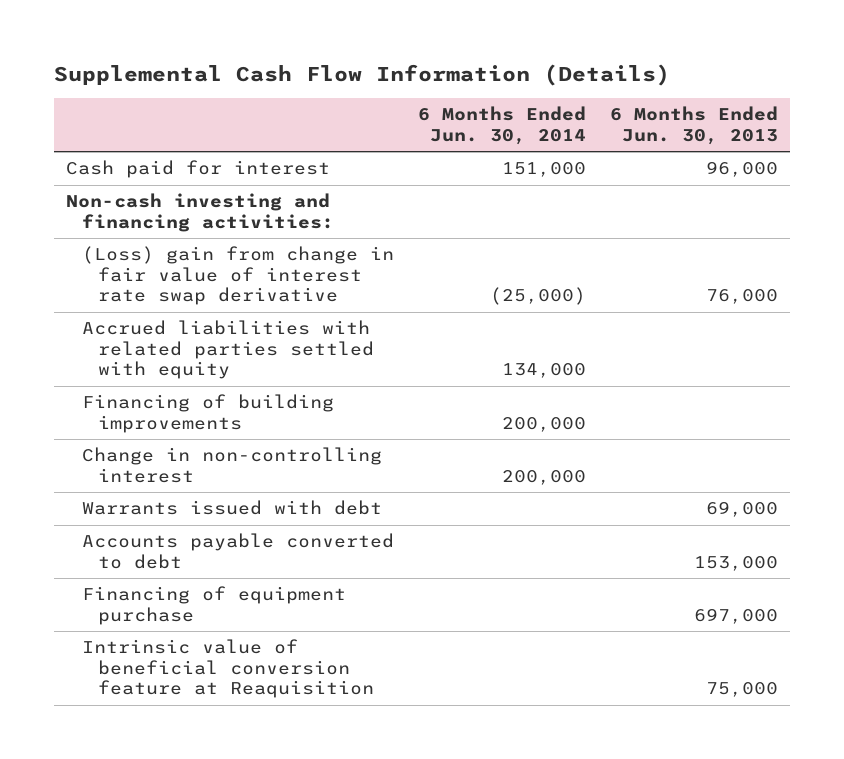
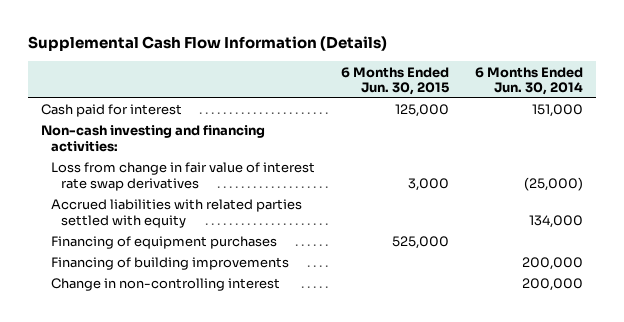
[609,106,778,145] 6 Months Ended Jun. 30, 2013 -> none
none -> [340,66,449,95] 6 Months Ended Jun. 30, 2015
[81,246,394,306] (Loss) gain from change in fair value of interest rate swap derivative -> [51,162,316,191] Loss from change in fair value of interest rate swap derivatives
none -> [51,236,278,250] Financing of equipment purchases
[81,500,382,516] Warrants issued with debt -> none
[81,533,394,569] Accounts payable converted to debt -> none
[81,586,346,625] Financing of equipment purchase -> none
[81,639,374,699] Intrinsic value of beneficial conversion feature at Reaquisition -> none

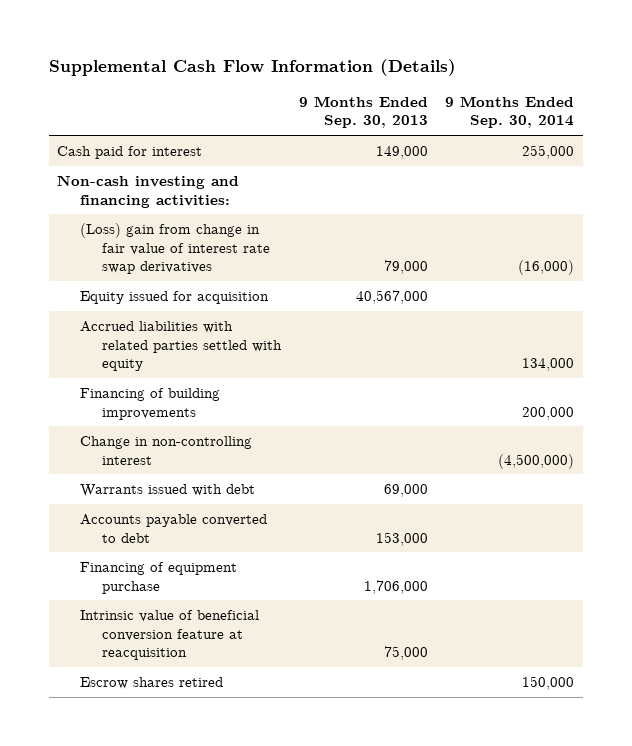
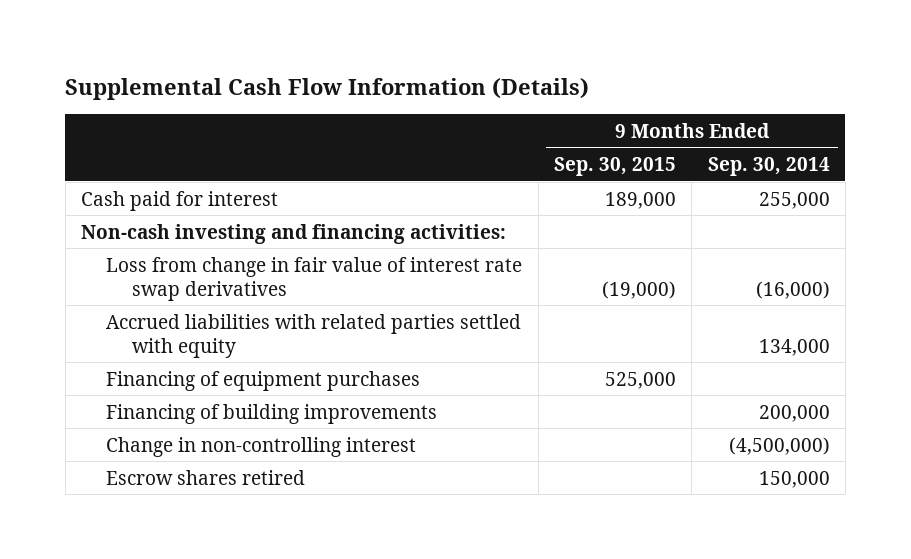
[298,95,428,129] 9 Months Ended Sep. 30, 2013 -> none
none -> [554,156,677,176] Sep. 30, 2015
[79,291,269,305] Equity issued for acquisition -> none
[79,223,270,275] (Loss) gain from change in fair value of interest rate swap derivatives -> [106,256,523,301] Loss from change in fair value of interest rate swap derivatives
none -> [106,370,421,391] Financing of equipment purchases
[79,484,255,498] Warrants issued with debt -> none
[79,514,267,543] Accounts payable converted to debt -> none
[79,562,237,594] Financing of equipment purchase -> none
[79,610,259,661] Intrinsic value of beneficial conversion feature at reacquisition -> none

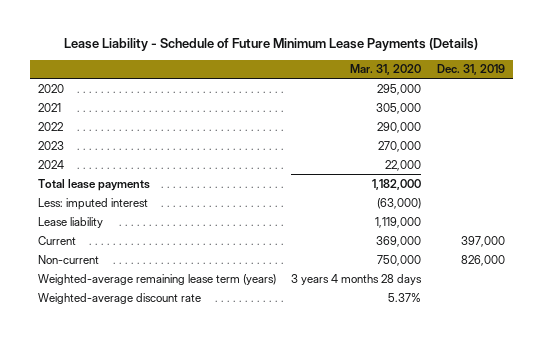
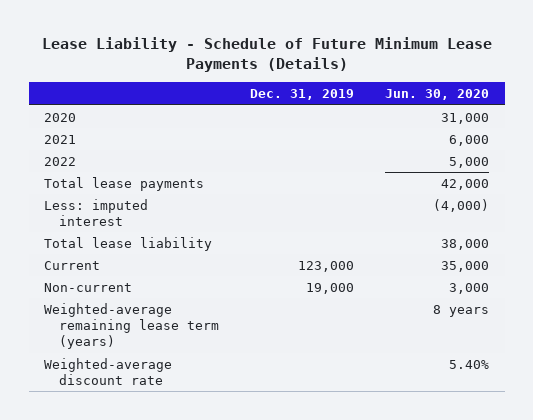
[350,64,422,76] Mar. 31, 2020 -> none
none -> [385,89,490,101] Jun. 30, 2020
[37,140,64,150] 2023 -> none
[37,159,64,169] 2024 -> none
[37,216,103,228] Lease liability -> [44,236,213,251] Total lease liability
[460,235,505,247] 397,000 -> [298,260,355,272] 123,000
[460,254,505,266] 826,000 -> [306,282,355,294] 19,000

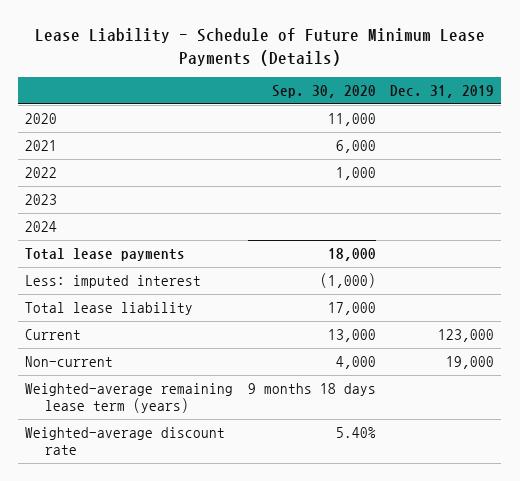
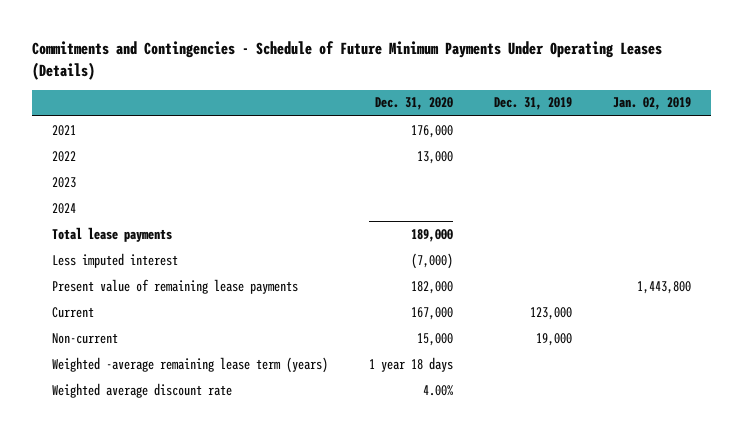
[34,28,485,66] Lease Liability - Schedule of Future Minimum Lease Payments (Details) -> [32,40,663,80] Commitments and Contingencies - Schedule of Future Minimum Payments Under Operating Leases (Details)
[271,84,376,98] Sep. 30, 2020 -> none
none -> [375,97,454,111] Dec. 31, 2020
none -> [612,97,691,111] Jan. 02, 2019
[25,112,58,124] 2020 -> none
[25,274,202,288] Less: imputed interest -> [52,252,179,268] Less imputed interest
[25,301,194,315] Total lease liability -> [52,278,299,294] Present value of remaining lease payments
[25,382,234,413] Weighted-average remaining lease term (years) -> [52,356,329,373] Weighted -average remaining lease term (years)
[25,426,226,455] Weighted-average discount rate -> [52,382,233,398] Weighted average discount rate

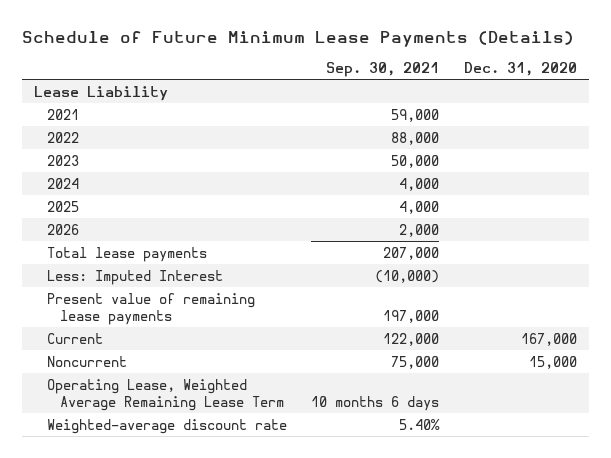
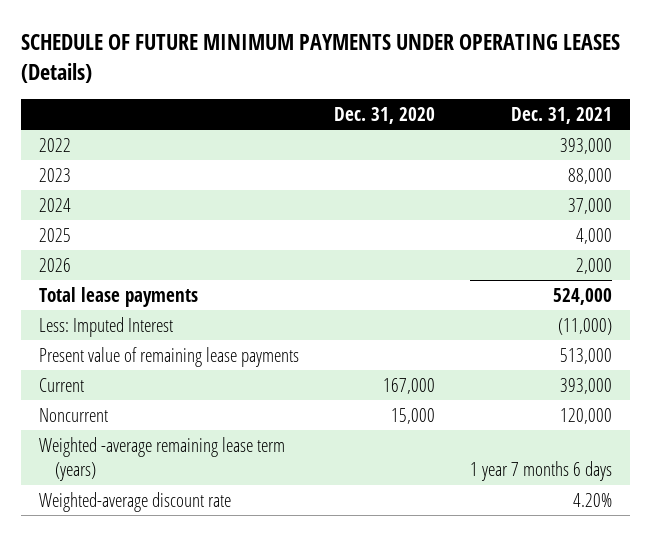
[22,30,575,47] Schedule of Future Minimum Lease Payments (Details) -> [20,34,620,83] SCHEDULE OF FUTURE MINIMUM PAYMENTS UNDER OPERATING LEASES (Details)
[326,61,440,77] Sep. 30, 2021 -> none
none -> [511,106,613,124] Dec. 31, 2021
[34,85,169,101] Lease Liability -> none
[46,108,79,120] 2021 -> none
[46,378,284,411] Operating Lease, Weighted Average Remaining Lease Term -> [38,436,285,482] Weighted -average remaining lease term (years)

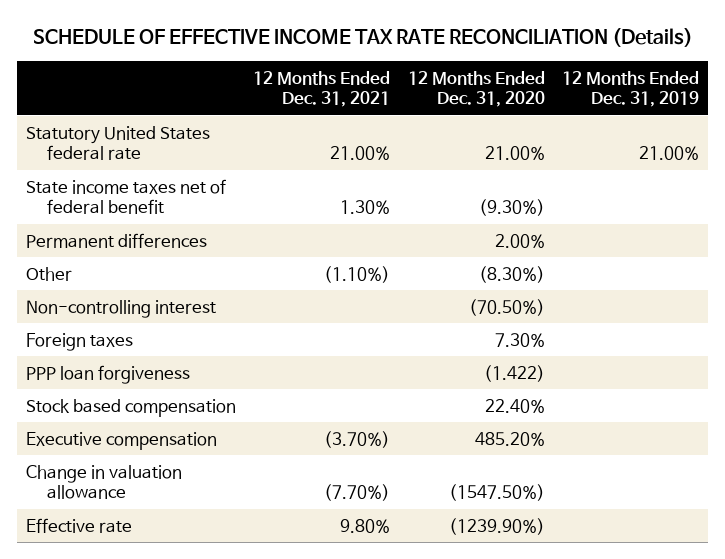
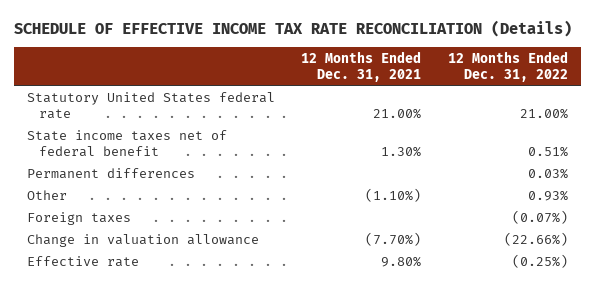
[407,70,545,108] 12 Months Ended Dec. 31, 2020 -> none
[562,70,700,108] 12 Months Ended Dec. 31, 2019 -> none
none -> [447,50,568,82] 12 Months Ended Dec. 31, 2022
[25,299,216,318] Non-controlling interest -> none
[25,364,190,384] PPP loan forgiveness -> none
[25,398,236,417] Stock based compensation -> none
[25,431,217,450] Executive compensation -> none

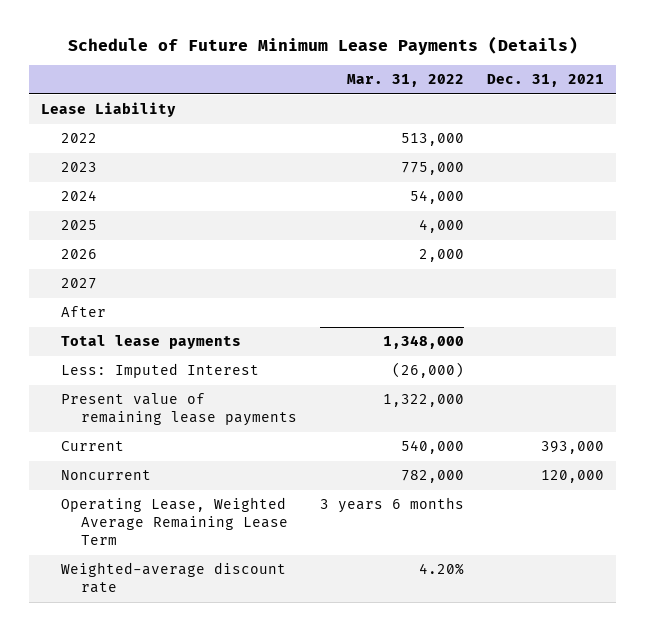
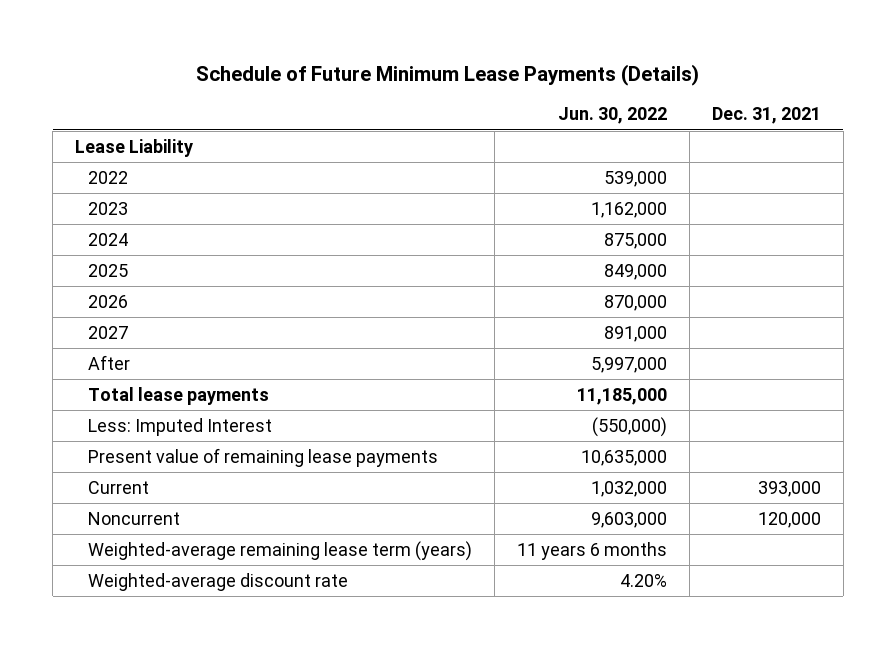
[347,74,465,88] Mar. 31, 2022 -> none
none -> [557,107,667,125] Jun. 30, 2022
[61,497,289,546] Operating Lease, Weighted Average Remaining Lease Term -> [88,540,473,561] Weighted-average remaining lease term (years)

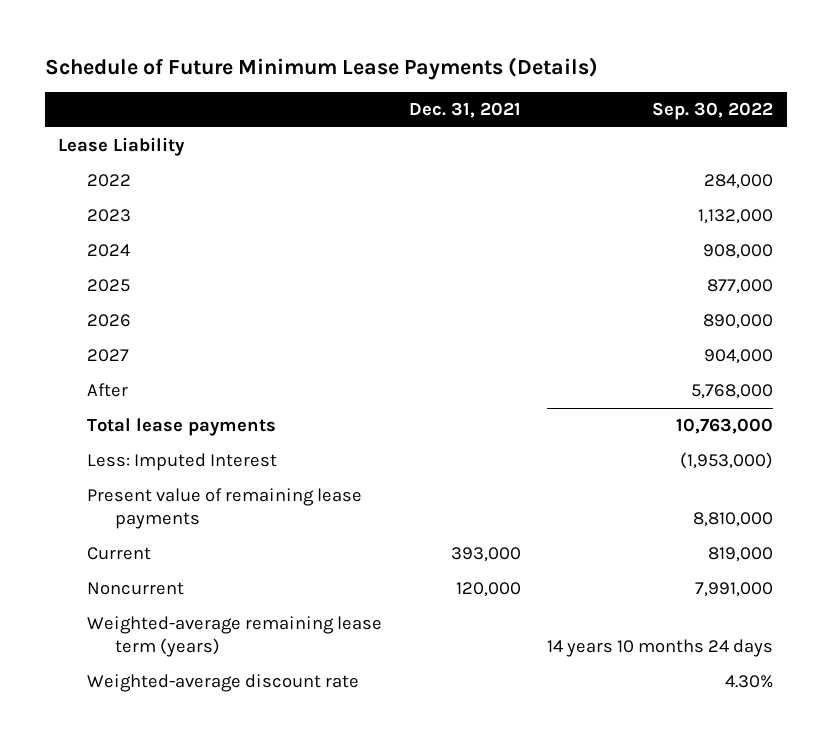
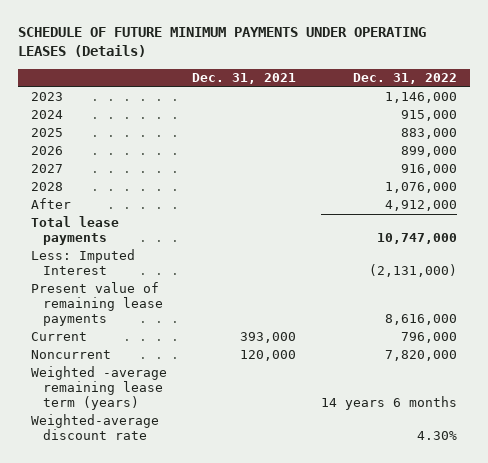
[45,56,599,80] Schedule of Future Minimum Lease Payments (Details) -> [18,27,427,58] SCHEDULE OF FUTURE MINIMUM PAYMENTS UNDER OPERATING LEASES (Details)
[652,102,774,121] Sep. 30, 2022 -> none
none -> [353,73,458,85] Dec. 31, 2022
[58,137,186,157] Lease Liability -> none
[86,174,131,188] 2022 -> none
none -> [30,182,63,192] 2028
[86,616,382,658] Weighted-average remaining lease term (years) -> [30,366,167,411] Weighted -average remaining lease term (years)

